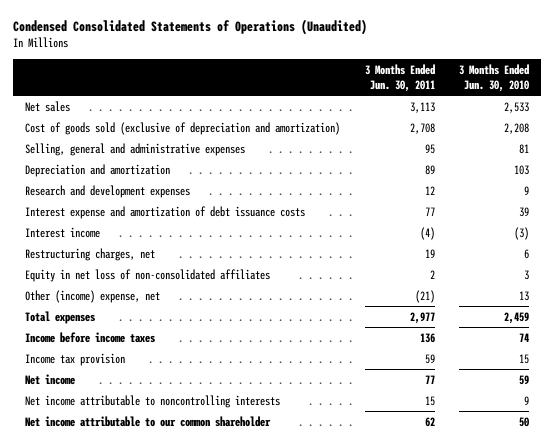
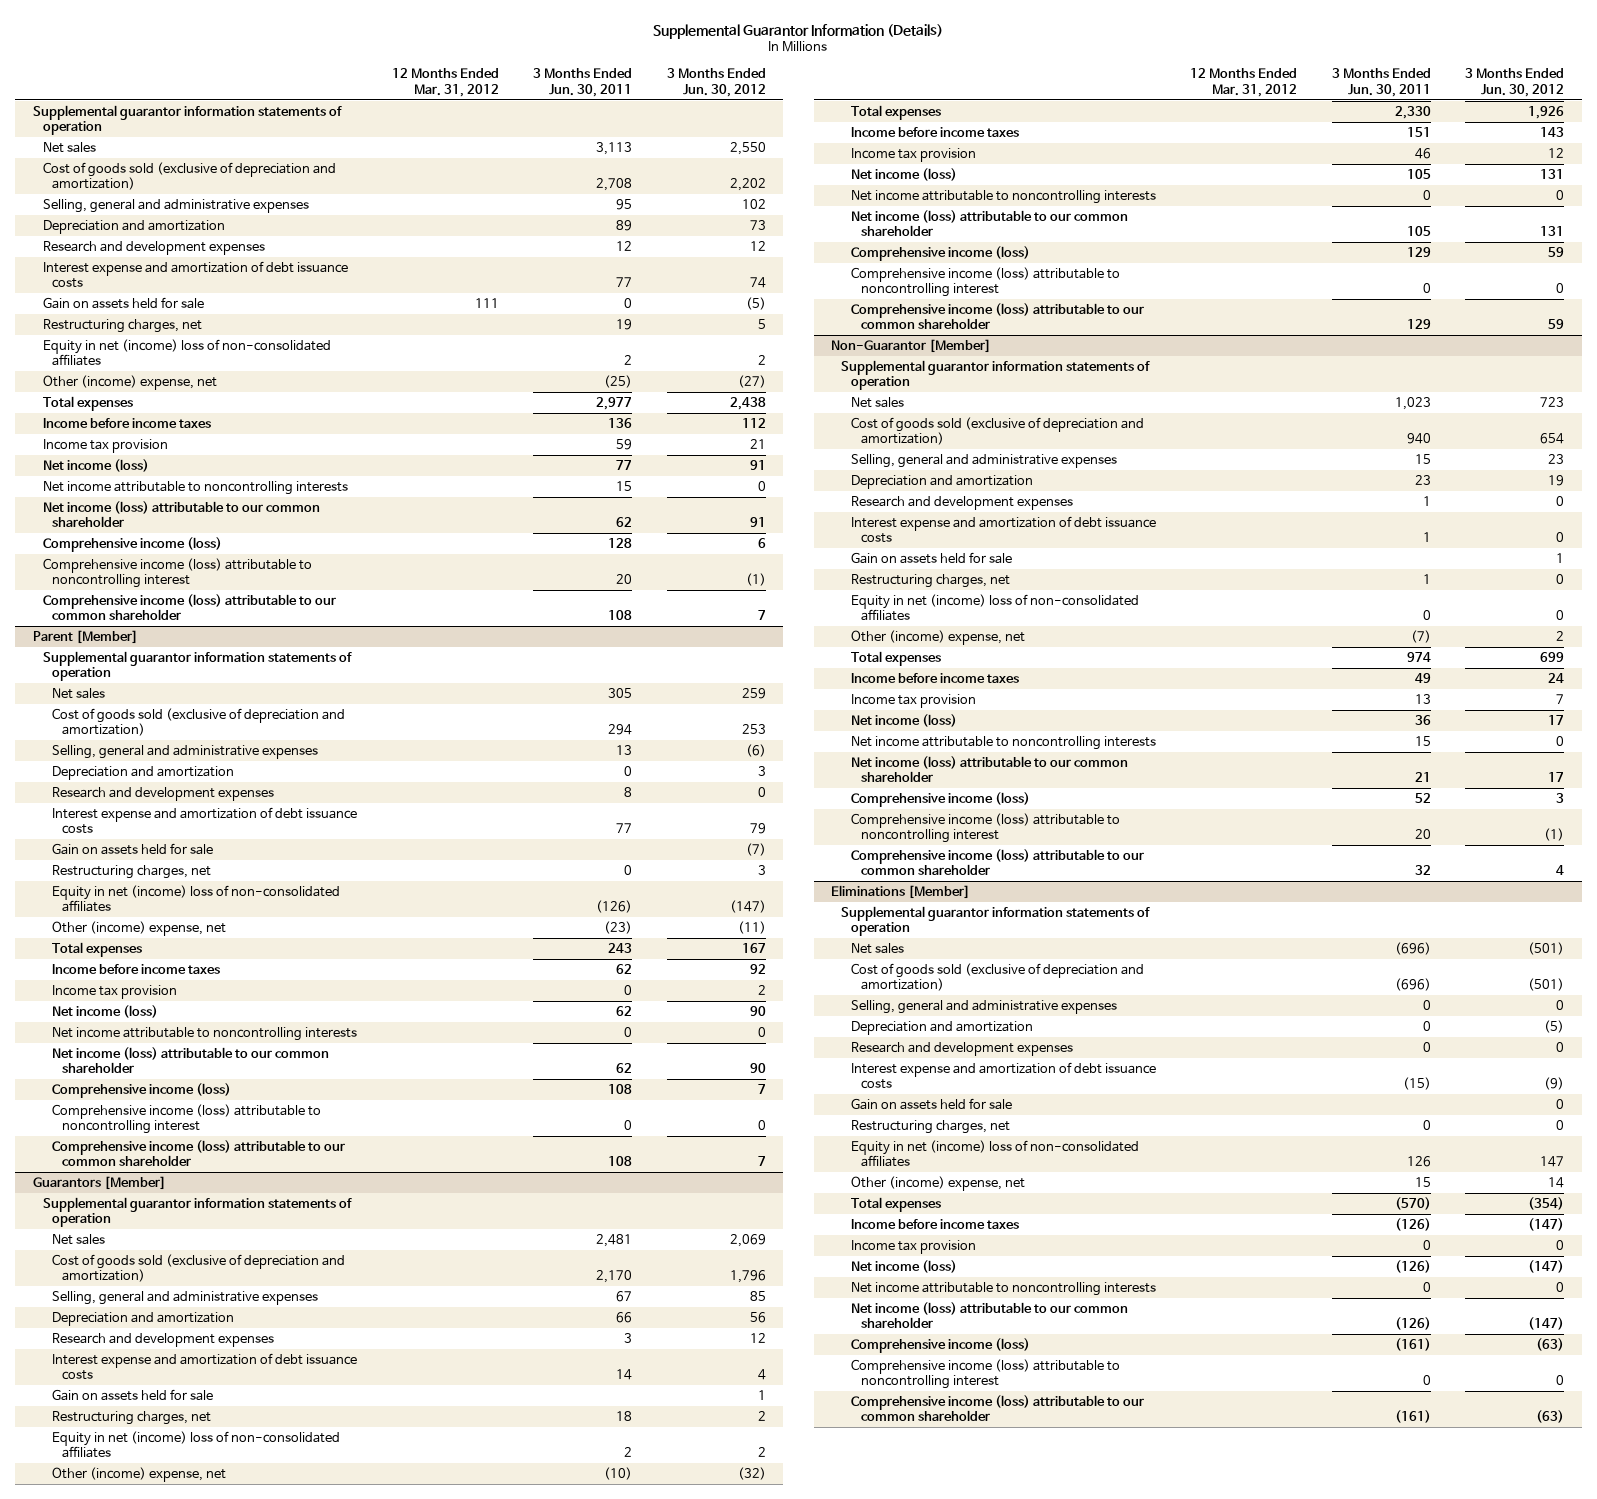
[13,19,368,36] Condensed Consolidated Statements of Operations (Unaudited) -> [653,23,944,39] Supplemental Guarantor Information (Details)
[459,63,530,92] 3 Months Ended Jun. 30, 2010 -> none
none -> [391,68,499,97] 12 Months Ended Mar. 31, 2012
none -> [666,68,766,97] 3 Months Ended Jun. 30, 2012
none -> [32,104,342,135] Supplemental guarantor information statements of operation
[25,226,101,238] Interest income -> none
none -> [42,296,204,309] Gain on assets held for sale
[25,268,271,282] Equity in net loss of non-consolidated affiliates -> [42,338,331,366] Equity in net (income) loss of non-consolidated affiliates
[414,289,435,303] (21) -> [604,374,633,388] (25)
[25,373,76,385] Net income -> [42,458,149,472] Net income (loss)
[25,415,272,427] Net income attributable to our common shareholder -> [42,500,320,527] Net income (loss) attributable to our common shareholder
none -> [42,536,222,552] Comprehensive income (loss)
none -> [42,557,312,588] Comprehensive income (loss) attributable to noncontrolling interest
none -> [42,593,336,620] Comprehensive income (loss) attributable to our common shareholder
none -> [32,629,138,644] Parent [Member]
none -> [42,650,352,681] Supplemental guarantor information statements of operation
none -> [52,687,106,699] Net sales
none -> [52,707,346,736] Cost of goods sold (exclusive of depreciation and amortization)
none -> [52,744,319,759] Selling, general and administrative expenses
none -> [52,765,235,780] Depreciation and amortization
none -> [52,786,275,801] Research and development expenses
none -> [52,806,358,834] Interest expense and amortization of debt issuance costs
none -> [52,842,214,855] Gain on assets held for sale
none -> [52,864,212,879] Restructuring charges, net
none -> [52,884,341,912] Equity in net (income) loss of non-consolidated affiliates
none -> [52,920,227,936] Other (income) expense, net
none -> [52,941,143,957] Total expenses
none -> [52,963,221,974] Income before income taxes
none -> [52,984,178,999] Income tax provision
none -> [52,1004,159,1018] Net income (loss)
none -> [52,1026,358,1041] Net income attributable to noncontrolling interests
none -> [52,1046,330,1073] Net income (loss) attributable to our common shareholder
none -> [52,1082,232,1098] Comprehensive income (loss)
none -> [52,1103,322,1134] Comprehensive income (loss) attributable to noncontrolling interest
none -> [52,1139,346,1166] Comprehensive income (loss) attributable to our common shareholder
none -> [32,1175,166,1190] Guarantors [Member]
none -> [42,1196,352,1227] Supplemental guarantor information statements of operation
none -> [52,1233,106,1245] Net sales
none -> [52,1253,346,1282] Cost of goods sold (exclusive of depreciation and amortization)
none -> [52,1290,319,1305] Selling, general and administrative expenses
none -> [52,1311,235,1326] Depreciation and amortization
none -> [52,1332,275,1347] Research and development expenses
none -> [52,1352,358,1380] Interest expense and amortization of debt issuance costs
none -> [52,1388,214,1401] Gain on assets held for sale
none -> [52,1410,212,1425] Restructuring charges, net
none -> [52,1430,341,1458] Equity in net (income) loss of non-consolidated affiliates
none -> [52,1466,227,1482] Other (income) expense, net
none -> [850,104,941,120] Total expenses
none -> [850,126,1019,137] Income before income taxes
none -> [850,147,976,162] Income tax provision
none -> [850,167,957,181] Net income (loss)
none -> [850,189,1156,204] Net income attributable to noncontrolling interests
none -> [850,209,1128,236] Net income (loss) attributable to our common shareholder
none -> [850,245,1030,261] Comprehensive income (loss)
none -> [850,266,1120,297] Comprehensive income (loss) attributable to noncontrolling interest
none -> [850,302,1144,329] Comprehensive income (loss) attributable to our common shareholder
none -> [831,338,992,353] Non-Guarantor [Member]
none -> [841,359,1151,390] Supplemental guarantor information statements of operation
none -> [850,396,904,408] Net sales
none -> [850,416,1144,445] Cost of goods sold (exclusive of depreciation and amortization)
none -> [850,453,1117,468] Selling, general and administrative expenses
none -> [850,474,1033,489] Depreciation and amortization
none -> [850,495,1073,510] Research and development expenses
none -> [850,515,1156,543] Interest expense and amortization of debt issuance costs
none -> [850,551,1012,564] Gain on assets held for sale
none -> [850,573,1010,588] Restructuring charges, net
none -> [850,593,1139,621] Equity in net (income) loss of non-consolidated affiliates
none -> [850,629,1025,645] Other (income) expense, net
none -> [850,650,941,666] Total expenses
none -> [850,672,1019,683] Income before income taxes
none -> [850,693,976,708] Income tax provision
none -> [850,713,957,727] Net income (loss)
none -> [850,735,1156,750] Net income attributable to noncontrolling interests
none -> [850,755,1128,782] Net income (loss) attributable to our common shareholder
none -> [850,791,1030,807] Comprehensive income (loss)
none -> [850,812,1120,843] Comprehensive income (loss) attributable to noncontrolling interest
none -> [850,848,1144,875] Comprehensive income (loss) attributable to our common shareholder
none -> [831,884,971,899] Eliminations [Member]
none -> [841,905,1151,936] Supplemental guarantor information statements of operation
none -> [850,942,904,954] Net sales
none -> [850,962,1144,991] Cost of goods sold (exclusive of depreciation and amortization)
none -> [850,999,1117,1014] Selling, general and administrative expenses
none -> [850,1020,1033,1035] Depreciation and amortization
none -> [850,1041,1073,1056] Research and development expenses
none -> [850,1061,1156,1089] Interest expense and amortization of debt issuance costs
none -> [850,1097,1012,1110] Gain on assets held for sale
none -> [850,1119,1010,1134] Restructuring charges, net
none -> [850,1139,1139,1167] Equity in net (income) loss of non-consolidated affiliates
none -> [850,1175,1025,1191] Other (income) expense, net
none -> [850,1196,941,1212] Total expenses
none -> [850,1218,1019,1229] Income before income taxes
none -> [850,1239,976,1254] Income tax provision
none -> [850,1259,957,1273] Net income (loss)
none -> [850,1281,1156,1296] Net income attributable to noncontrolling interests
none -> [850,1301,1128,1328] Net income (loss) attributable to our common shareholder
none -> [850,1337,1030,1353] Comprehensive income (loss)
none -> [850,1358,1120,1389] Comprehensive income (loss) attributable to noncontrolling interest
none -> [850,1394,1144,1421] Comprehensive income (loss) attributable to our common shareholder

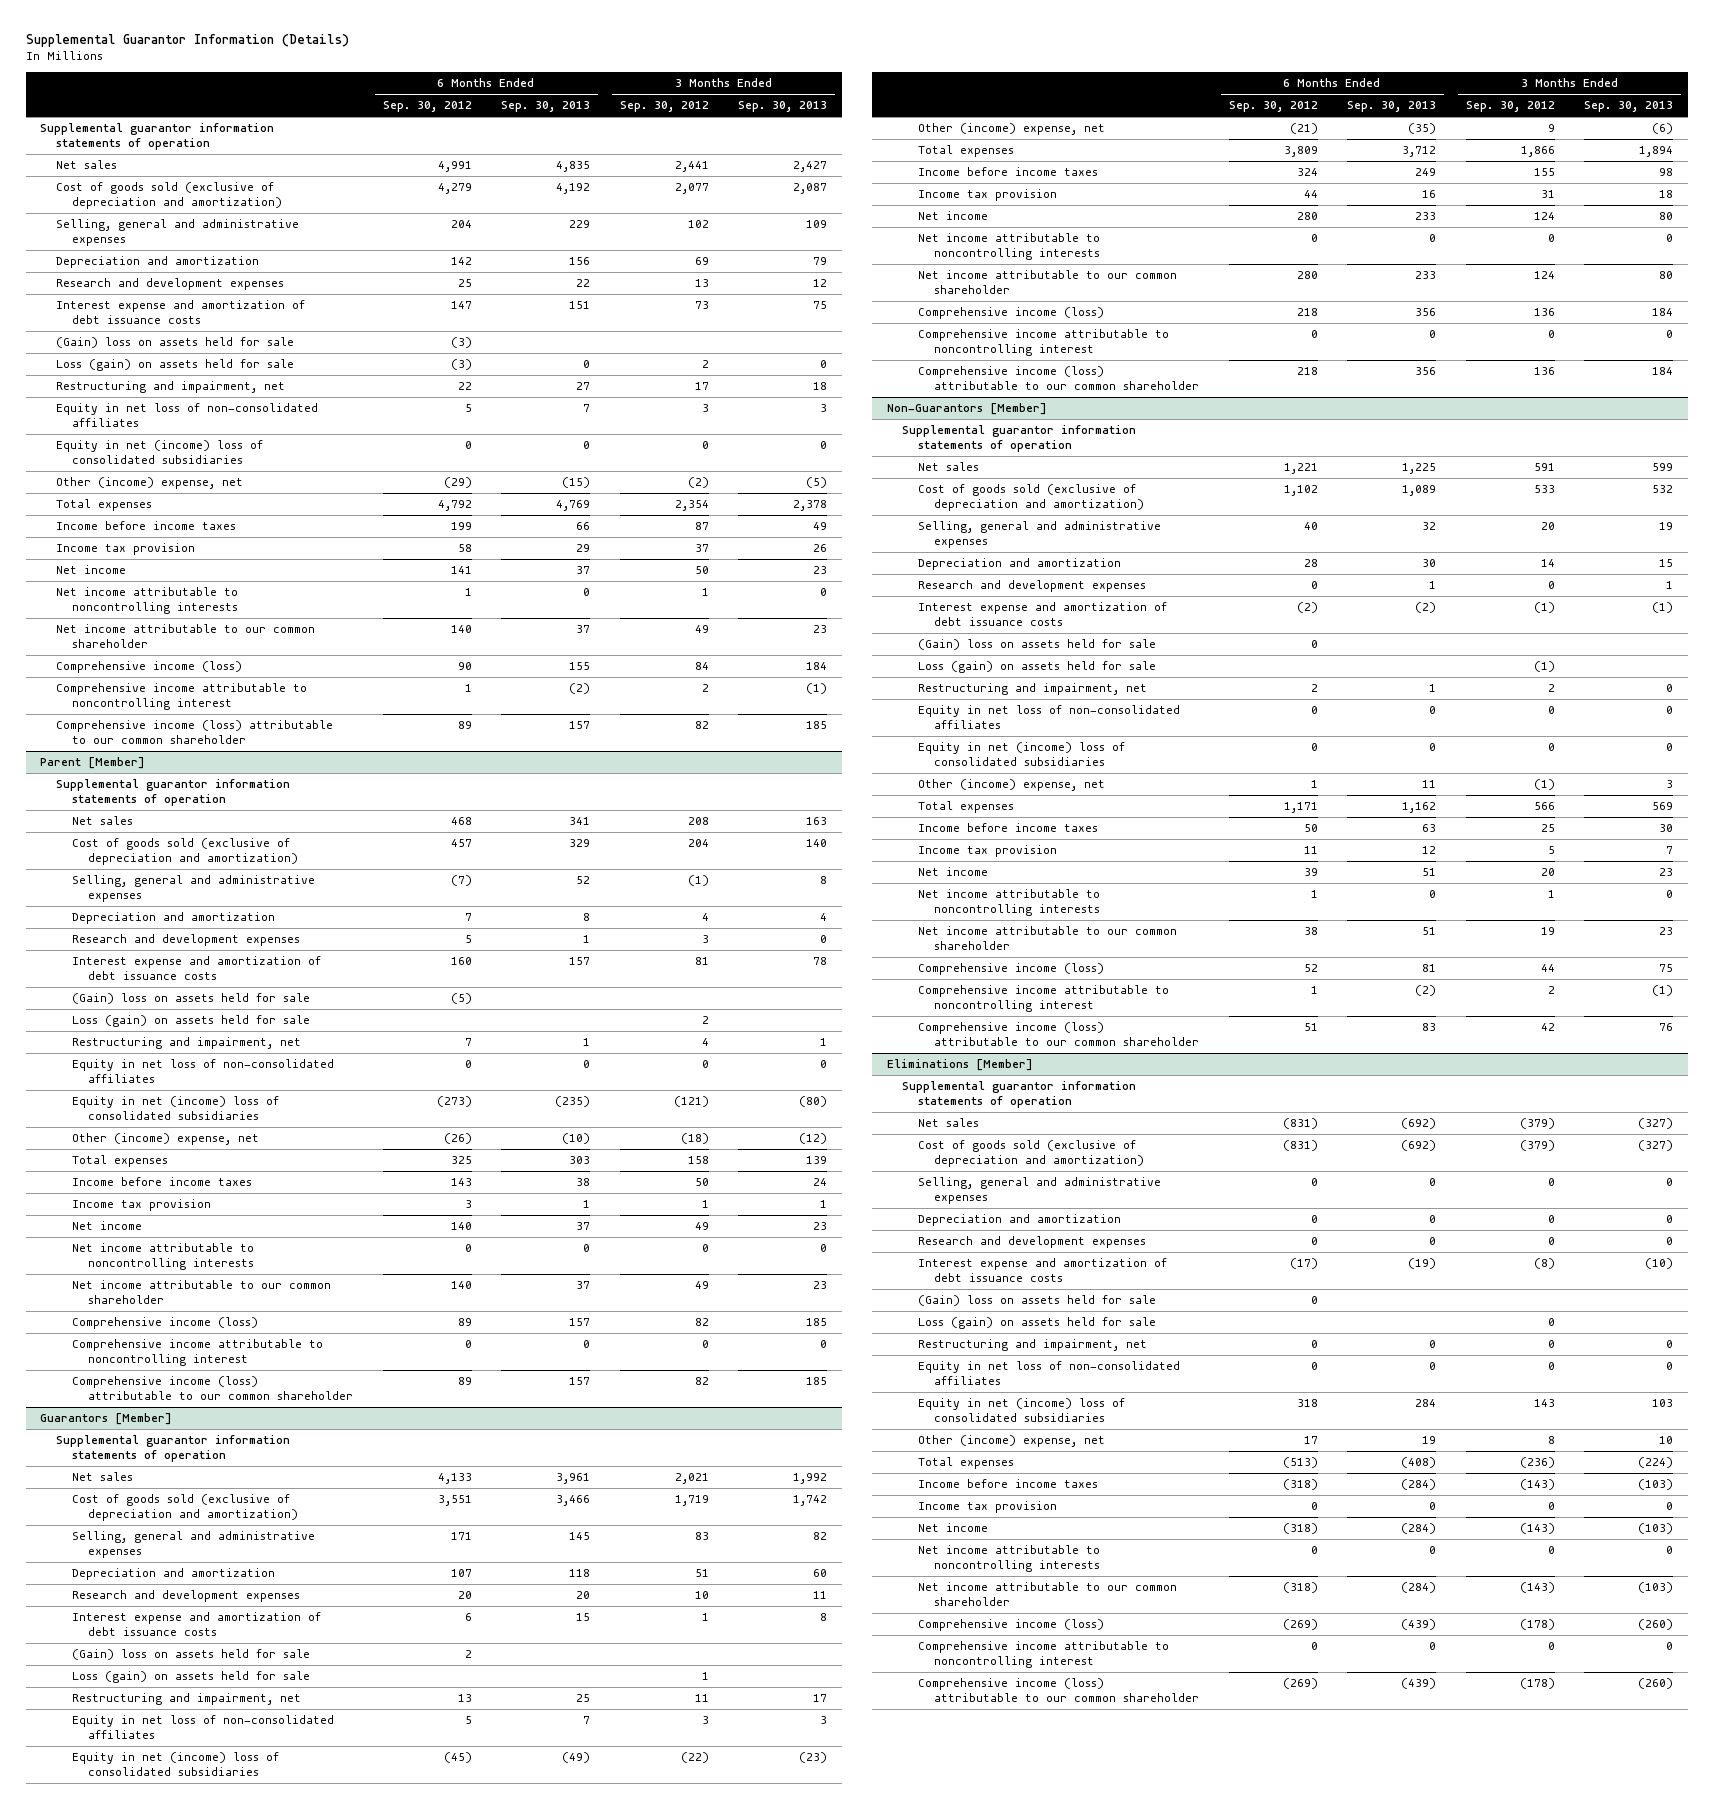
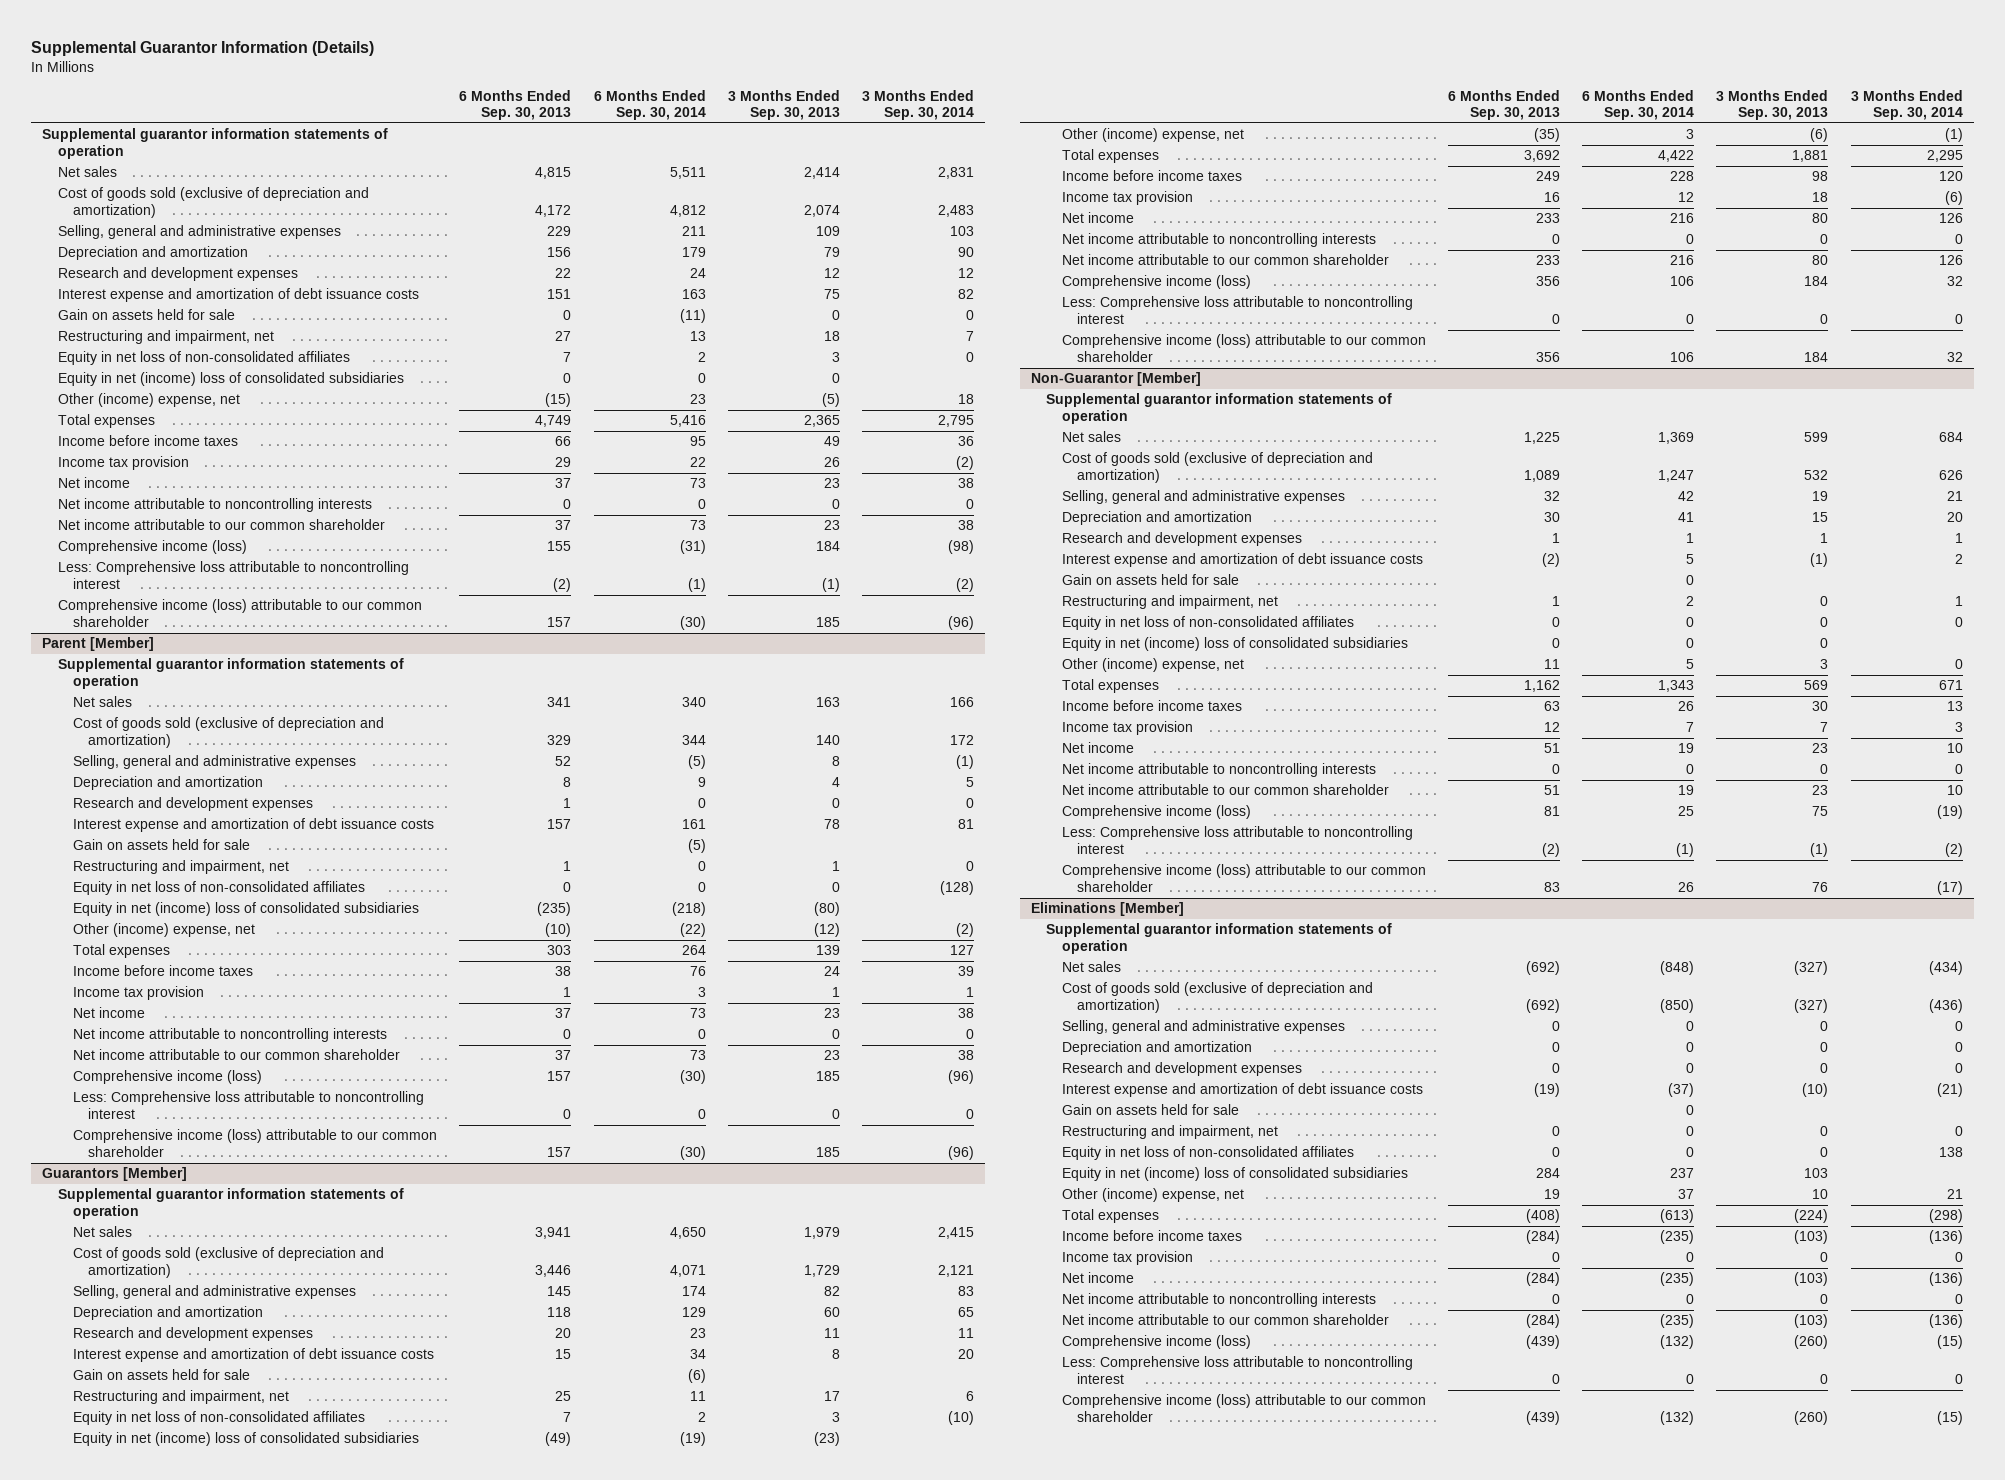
[382,101,472,113] Sep. 30, 2012 -> none
[619,101,709,113] Sep. 30, 2012 -> none
none -> [593,89,706,121] 6 Months Ended Sep. 30, 2014
none -> [861,89,974,121] 3 Months Ended Sep. 30, 2014
[556,161,591,173] 4,835 -> [535,167,572,180] 4,815
[793,161,828,173] 2,427 -> [803,167,840,180] 2,414
[556,183,591,195] 4,192 -> [535,204,572,217] 4,172
[793,183,828,195] 2,087 -> [803,204,840,217] 2,074
[56,337,295,349] (Gain) loss on assets held for sale -> none
[56,359,295,372] Loss (gain) on assets held for sale -> [57,309,235,321] Gain on assets held for sale
[556,500,591,512] 4,769 -> [535,415,572,428] 4,749
[793,500,828,512] 2,378 -> [803,415,840,428] 2,365
[56,683,308,711] Comprehensive income attributable to noncontrolling interest -> [57,561,409,589] Less: Comprehensive loss attributable to noncontrolling interest
[72,993,311,1005] (Gain) loss on assets held for sale -> none
[72,1015,311,1028] Loss (gain) on assets held for sale -> [73,839,251,851] Gain on assets held for sale
[72,1339,324,1367] Comprehensive income attributable to noncontrolling interest -> [73,1091,425,1119] Less: Comprehensive loss attributable to noncontrolling interest
[556,1473,591,1485] 3,961 -> [535,1227,572,1240] 3,941
[793,1473,828,1485] 1,992 -> [803,1227,840,1240] 1,979
[556,1495,591,1507] 3,466 -> [535,1264,572,1277] 3,446
[793,1495,828,1507] 1,742 -> [803,1264,840,1277] 1,729
[72,1649,311,1661] (Gain) loss on assets held for sale -> none
[72,1671,311,1684] Loss (gain) on assets held for sale -> [73,1369,251,1381] Gain on assets held for sale
[1402,146,1437,158] 3,712 -> [1523,150,1560,163] 3,692
[1639,146,1674,158] 1,894 -> [1792,150,1829,163] 1,881
[918,329,1170,357] Comprehensive income attributable to noncontrolling interest -> [1061,296,1413,324] Less: Comprehensive loss attributable to noncontrolling interest
[886,403,1047,416] Non-Guarantors [Member] -> [1030,372,1201,387] Non-Guarantor [Member]
[918,639,1157,651] (Gain) loss on assets held for sale -> none
[918,661,1157,674] Loss (gain) on assets held for sale -> [1061,574,1239,586] Gain on assets held for sale
[918,985,1170,1013] Comprehensive income attributable to noncontrolling interest -> [1061,826,1413,854] Less: Comprehensive loss attributable to noncontrolling interest
[918,1295,1157,1307] (Gain) loss on assets held for sale -> none
[918,1317,1157,1330] Loss (gain) on assets held for sale -> [1061,1104,1239,1116] Gain on assets held for sale
[918,1641,1170,1669] Comprehensive income attributable to noncontrolling interest -> [1061,1356,1413,1384] Less: Comprehensive loss attributable to noncontrolling interest

